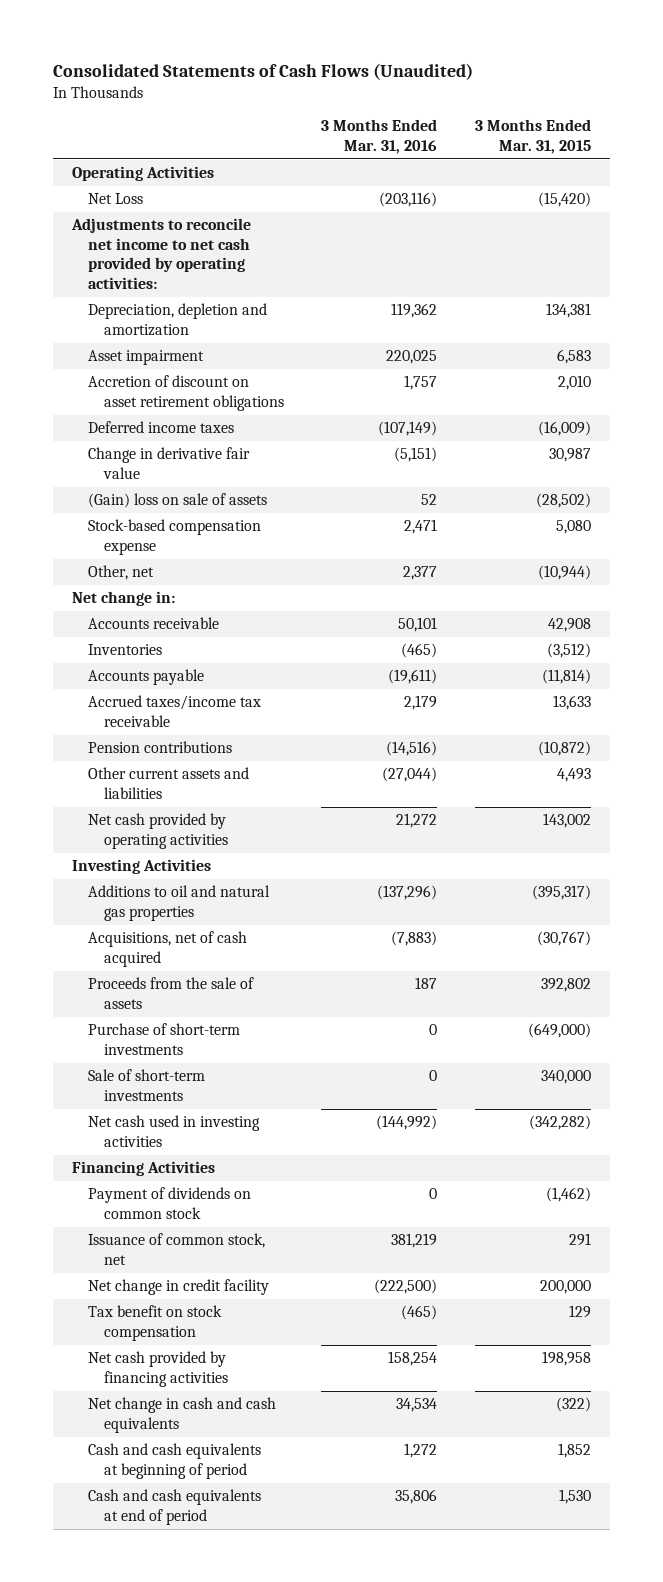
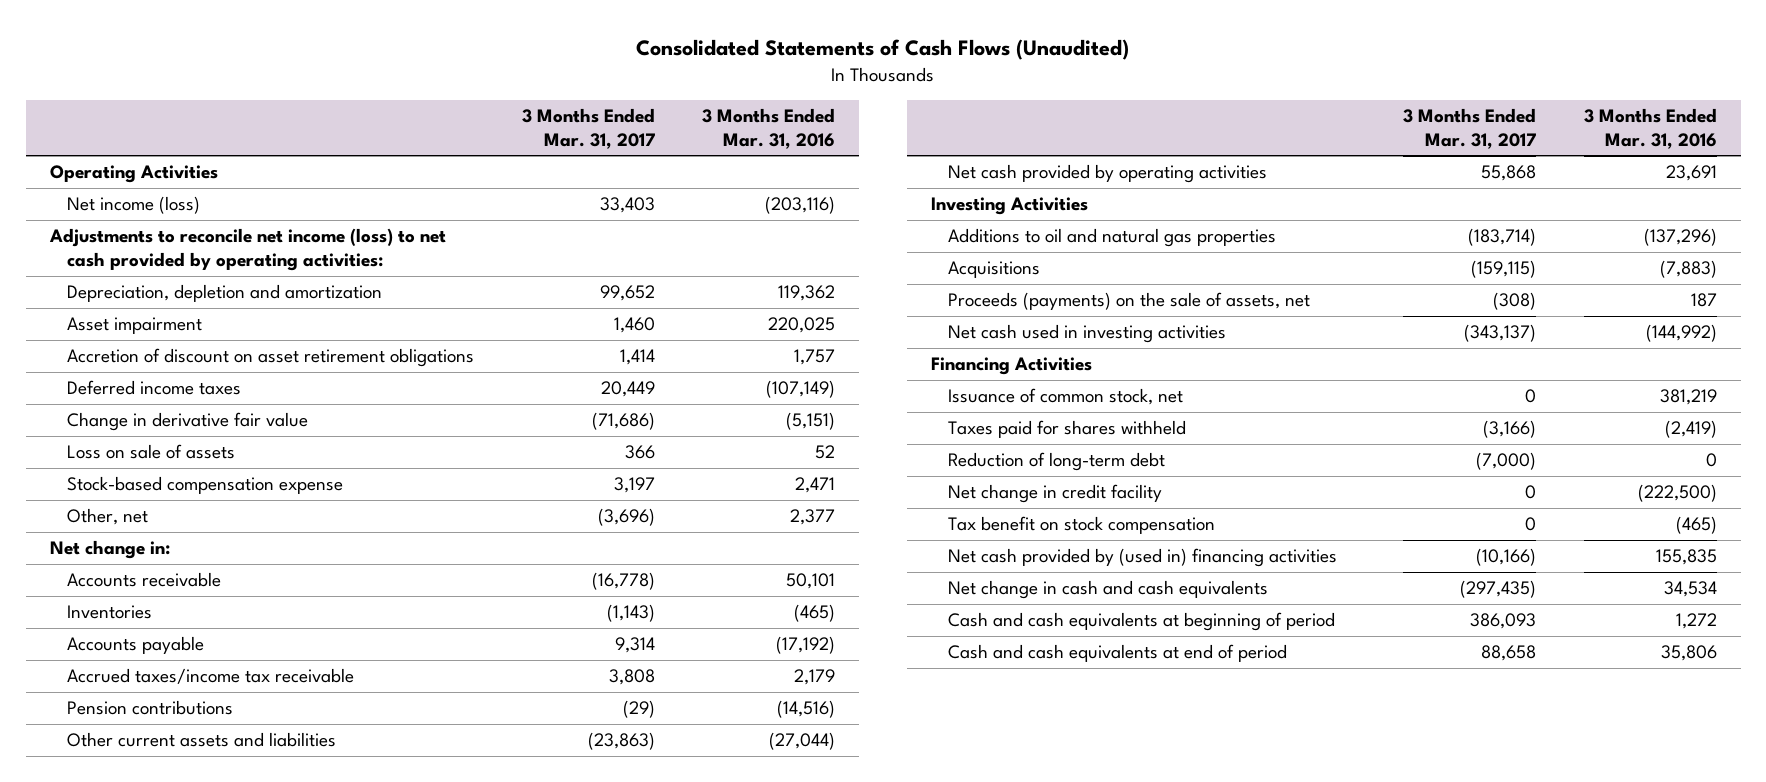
[475,119,592,154] 3 Months Ended Mar. 31, 2015 -> none
none -> [521,107,655,149] 3 Months Ended Mar. 31, 2017
[87,193,143,205] Net Loss -> [66,196,200,215] Net income (loss)
[70,218,251,289] Adjustments to reconcile net income to net cash provided by operating activities: -> [48,228,446,272] Adjustments to reconcile net income (loss) to net cash provided by operating activities:
[87,493,267,509] (Gain) loss on sale of assets -> [66,444,235,460] Loss on sale of assets
[388,669,438,685] (19,611) -> [776,636,836,655] (17,192)
[396,813,438,829] 21,272 -> [1665,165,1717,182] 23,691
[87,1023,240,1055] Purchase of short-term investments -> none
[87,1069,205,1101] Sale of short-term investments -> none
[87,931,247,967] Acquisitions, net of cash acquired -> [947,261,1040,279] Acquisitions
[87,977,254,1009] Proceeds from the sale of assets -> [947,292,1310,311] Proceeds (payments) on the sale of assets, net
[87,1187,251,1219] Payment of dividends on common stock -> none
none -> [947,420,1186,439] Taxes paid for shares withheld
none -> [947,452,1165,472] Reduction of long-term debt
[87,1351,228,1387] Net cash provided by financing activities -> [947,548,1337,568] Net cash provided by (used in) financing activities
[388,1351,438,1367] 158,254 -> [1655,549,1717,566] 155,835

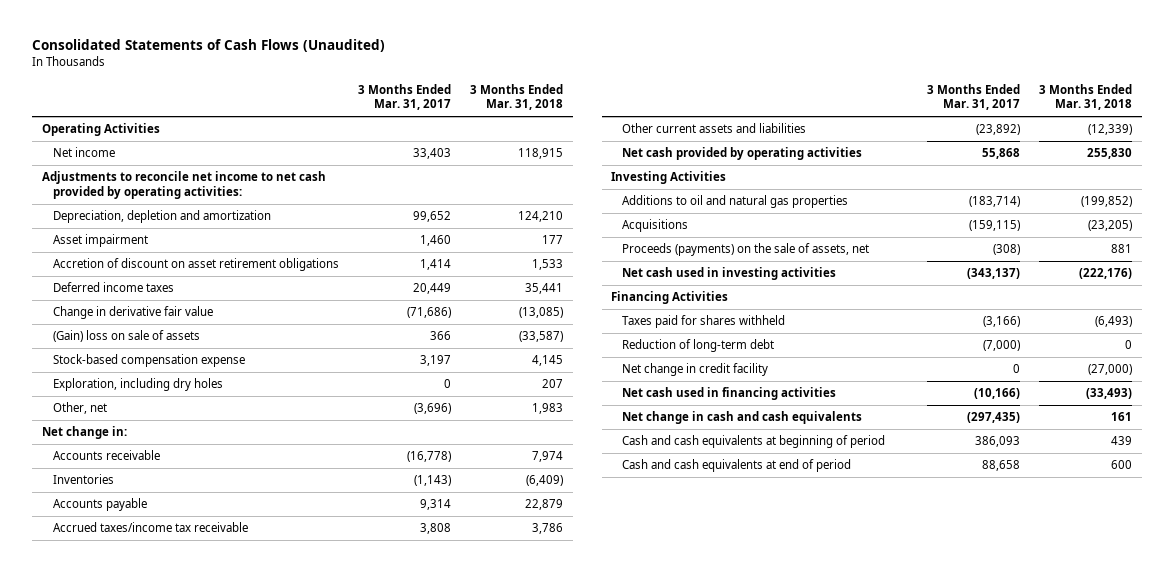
[702,107,836,149] 3 Months Ended Mar. 31, 2016 -> none
none -> [470,83,564,111] 3 Months Ended Mar. 31, 2018
[66,196,200,215] Net income (loss) -> [52,147,115,158] Net income
[48,228,446,272] Adjustments to reconcile net income (loss) to net cash provided by operating activities: -> [41,171,326,199] Adjustments to reconcile net income to net cash provided by operating activities:
[66,444,235,460] Loss on sale of assets -> [52,330,200,343] (Gain) loss on sale of assets
none -> [52,378,223,392] Exploration, including dry holes
[66,700,233,716] Pension contributions -> none
[587,732,655,751] (23,863) -> [976,124,1021,136] (23,892)
[947,388,1183,406] Issuance of common stock, net -> none
[947,516,1215,535] Tax benefit on stock compensation -> none
[947,548,1337,568] Net cash provided by (used in) financing activities -> [621,387,836,401] Net cash used in financing activities

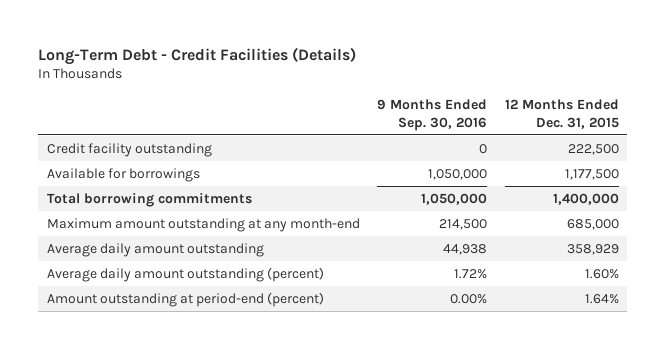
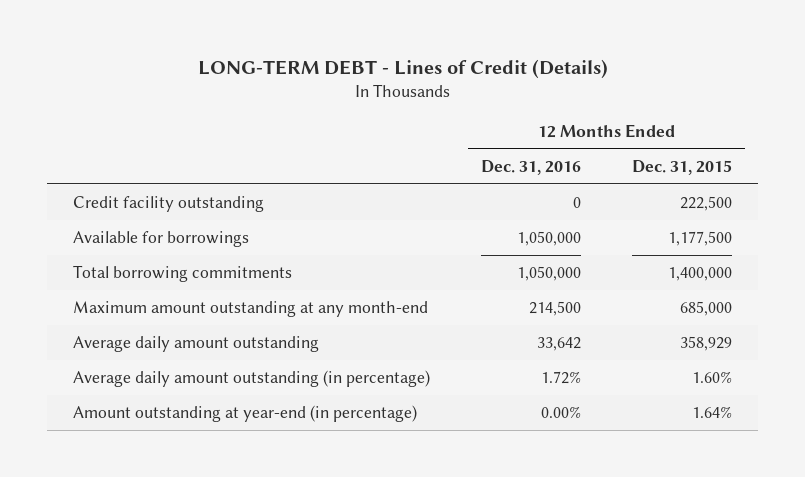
[38,46,357,65] Long-Term Debt - Credit Facilities (Details) -> [197,58,608,79] LONG-TERM DEBT - Lines of Credit (Details)
[377,99,488,131] 9 Months Ended Sep. 30, 2016 -> none
none -> [481,159,582,175] Dec. 31, 2016
[46,266,324,282] Average daily amount outstanding (percent) -> [72,369,430,387] Average daily amount outstanding (in percentage)
[46,291,324,307] Amount outstanding at period-end (percent) -> [72,404,417,422] Amount outstanding at year-end (in percentage)

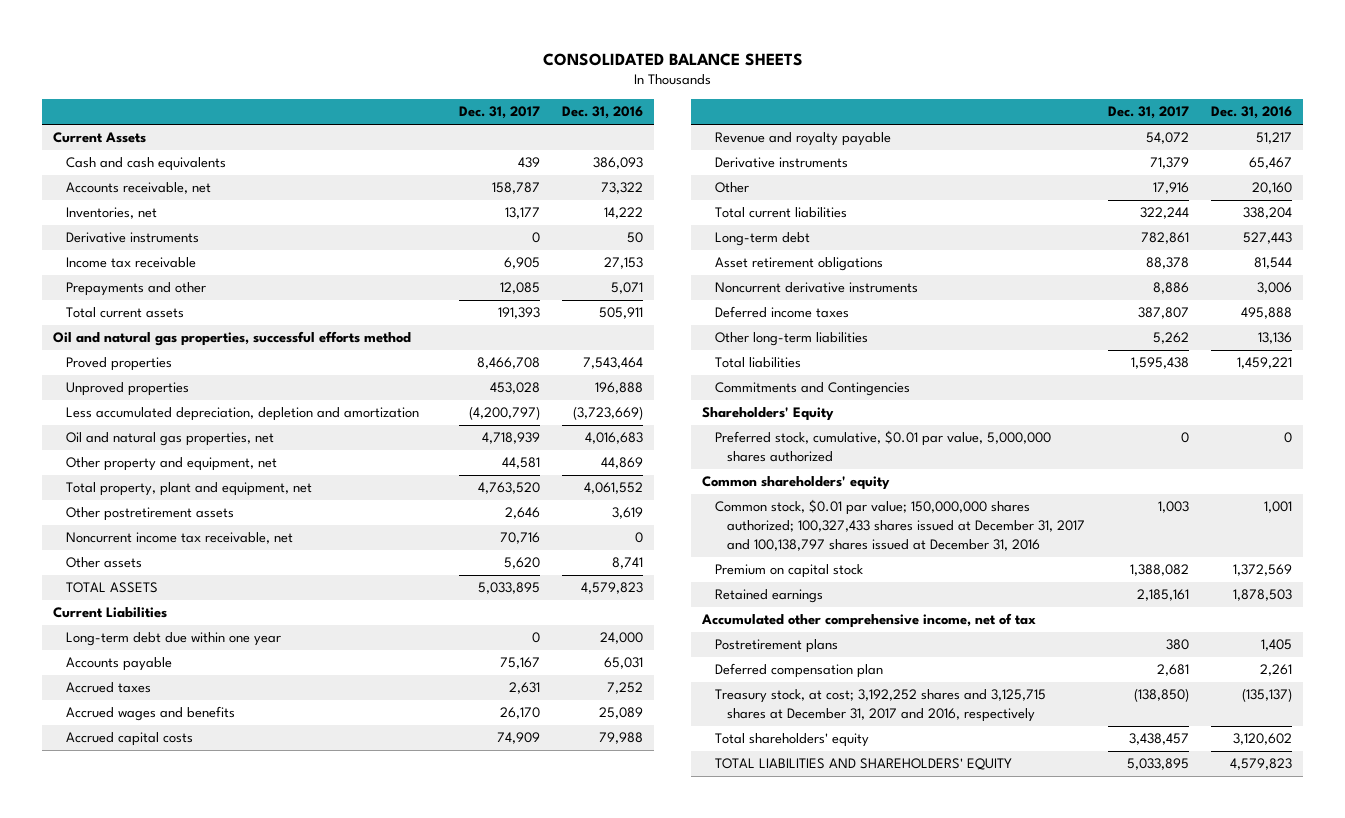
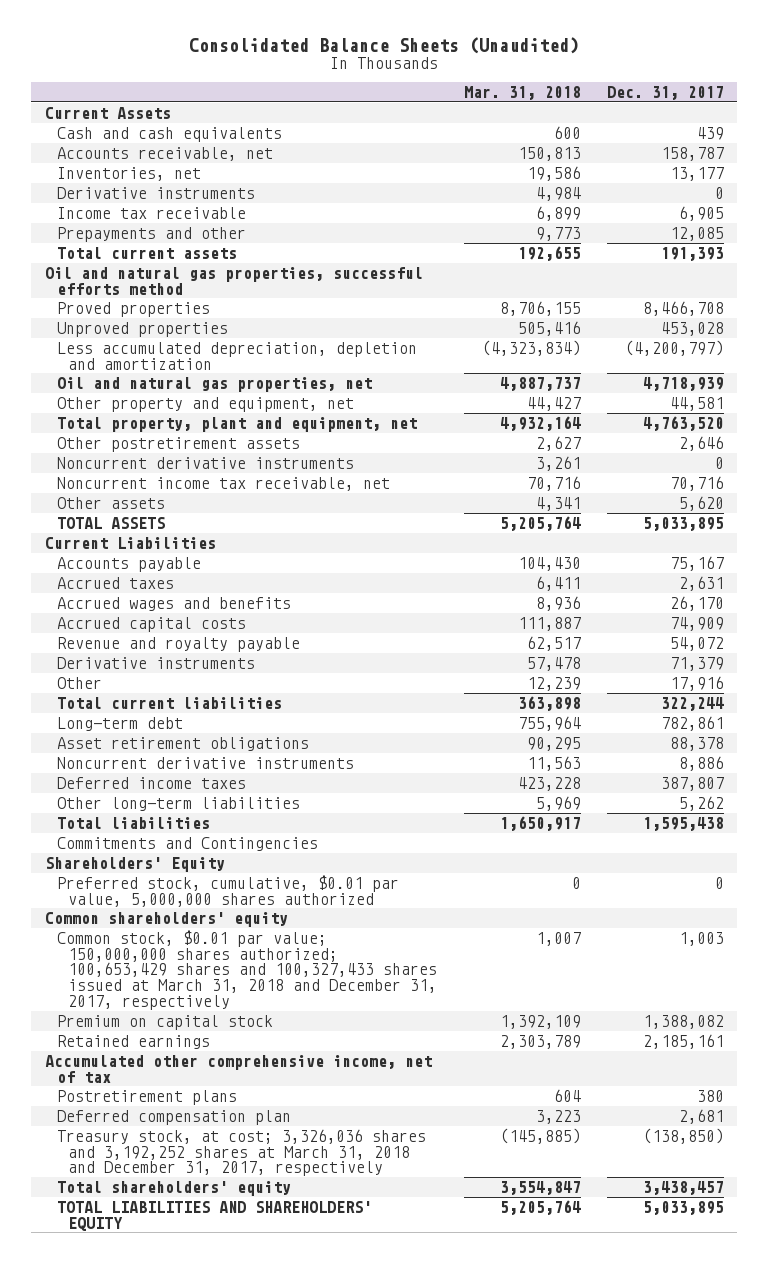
[542,52,803,66] CONSOLIDATED BALANCE SHEETS -> [189,36,580,54] Consolidated Balance Sheets (Unaudited)
[562,106,644,120] Dec. 31, 2016 -> none
none -> [463,86,581,101] Mar. 31, 2018
none -> [56,456,354,469] Noncurrent derivative instruments
[65,632,281,647] Long-term debt due within one year -> none
[714,499,1086,552] Common stock, $0.01 par value; 150,000,000 shares authorized; 100,327,433 shares issued at December 31, 2017 and 100,138,797 shares issued at December 31, 2016 -> [56,929,438,1010] Common stock, $0.01 par value; 150,000,000 shares authorized; 100,653,429 shares and 100,327,433 shares issued at March 31, 2018 and December 31, 2017, respectively
[714,689,1046,723] Treasury stock, at cost; 3,192,252 shares and 3,125,715 shares at December 31, 2017 and 2016, respectively -> [56,1128,426,1177] Treasury stock, at cost; 3,326,036 shares and 3,192,252 shares at March 31, 2018 and December 31, 2017, respectively

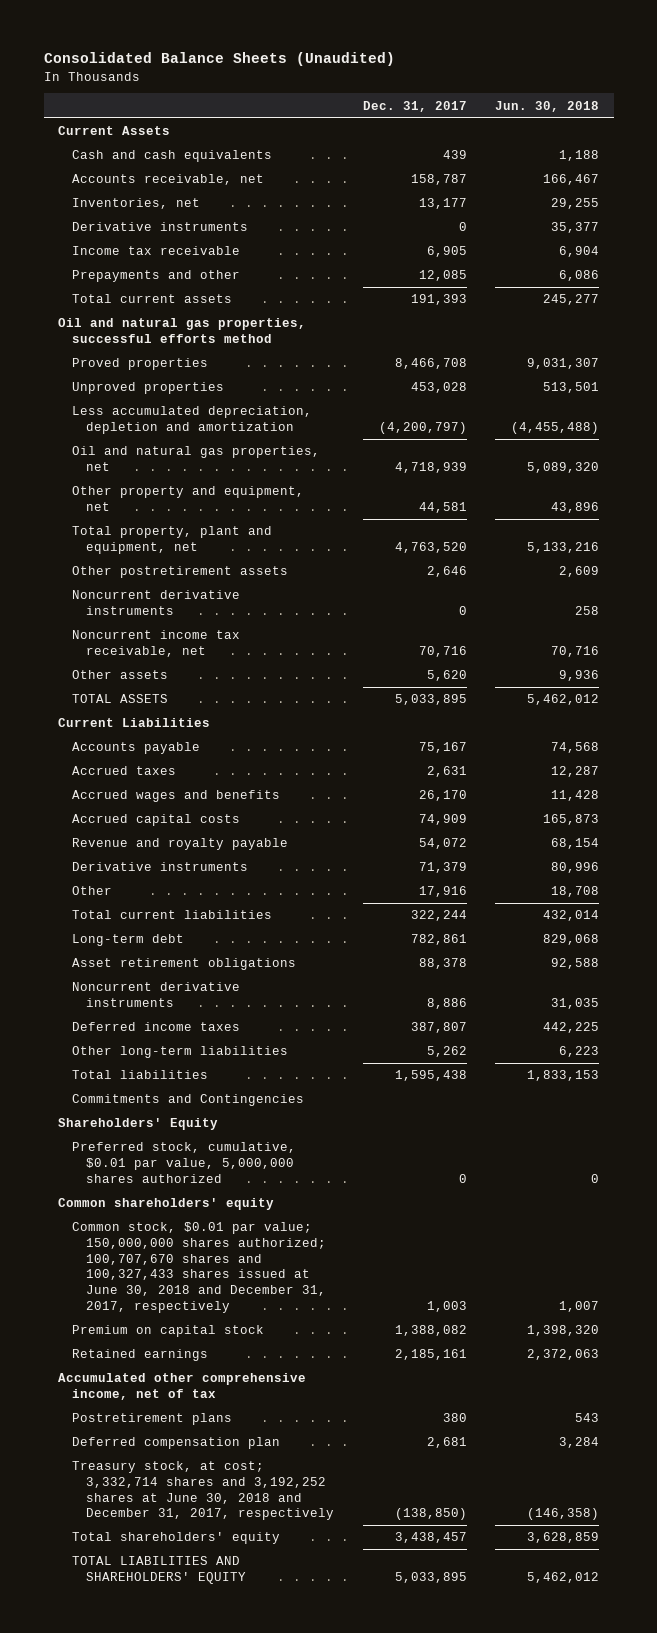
[463,86,581,101] Mar. 31, 2018 -> none
none -> [495,100,600,112] Jun. 30, 2018
[56,929,438,1010] Common stock, $0.01 par value; 150,000,000 shares authorized; 100,653,429 shares and 100,327,433 shares issued at March 31, 2018 and December 31, 2017, respectively -> [72,1222,327,1313] Common stock, $0.01 par value; 150,000,000 shares authorized; 100,707,670 shares and 100,327,433 shares issued at June 30, 2018 and December 31, 2017, respectively
[56,1128,426,1177] Treasury stock, at cost; 3,326,036 shares and 3,192,252 shares at March 31, 2018 and December 31, 2017, respectively -> [72,1461,335,1521] Treasury stock, at cost; 3,332,714 shares and 3,192,252 shares at June 30, 2018 and December 31, 2017, respectively

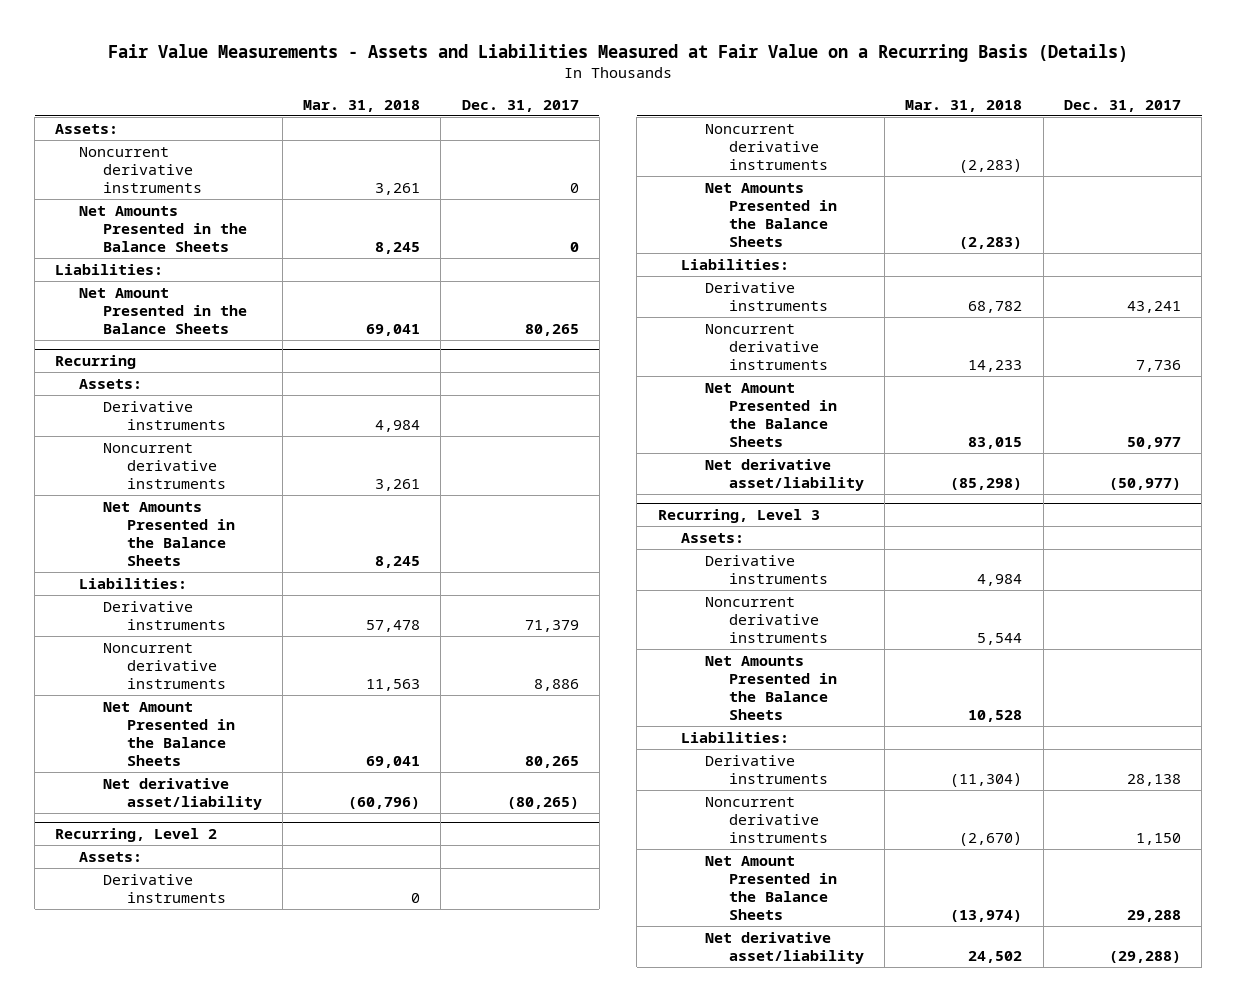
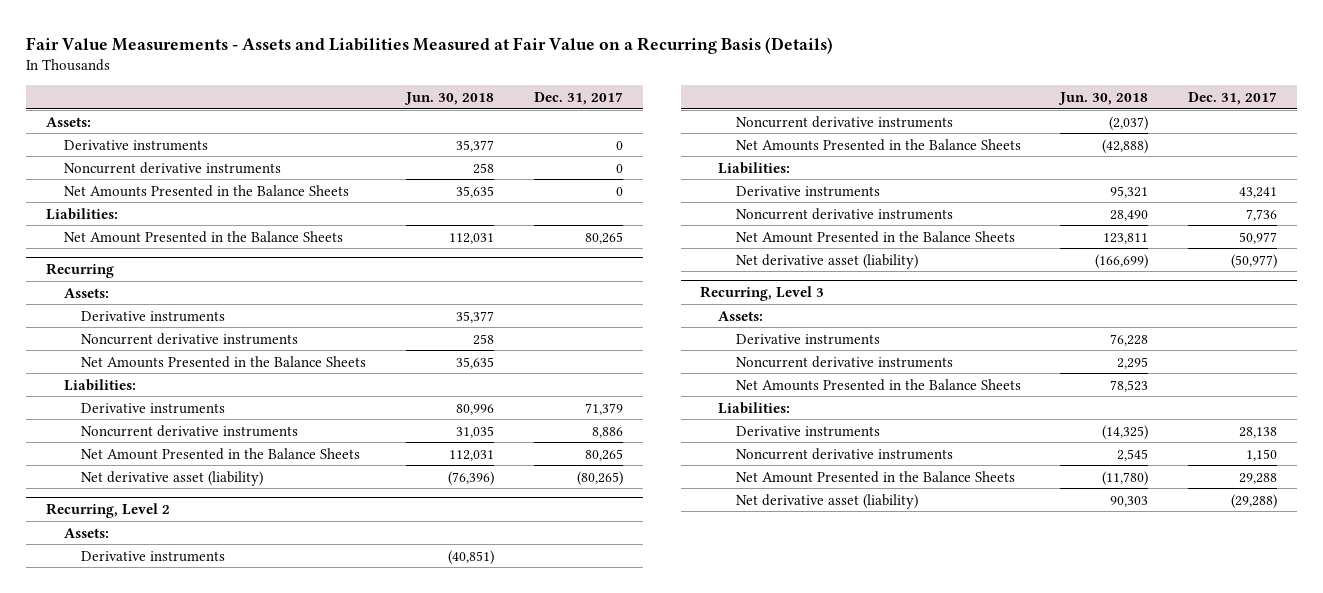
[303,99,421,112] Mar. 31, 2018 -> none
none -> [404,92,495,106] Jun. 30, 2018
none -> [63,139,208,151] Derivative instruments
[102,777,262,810] Net derivative asset/liability -> [81,470,264,486] Net derivative asset (liability)
[705,458,864,491] Net derivative asset/liability -> [735,253,918,269] Net derivative asset (liability)
[705,931,864,964] Net derivative asset/liability -> [735,493,918,509] Net derivative asset (liability)

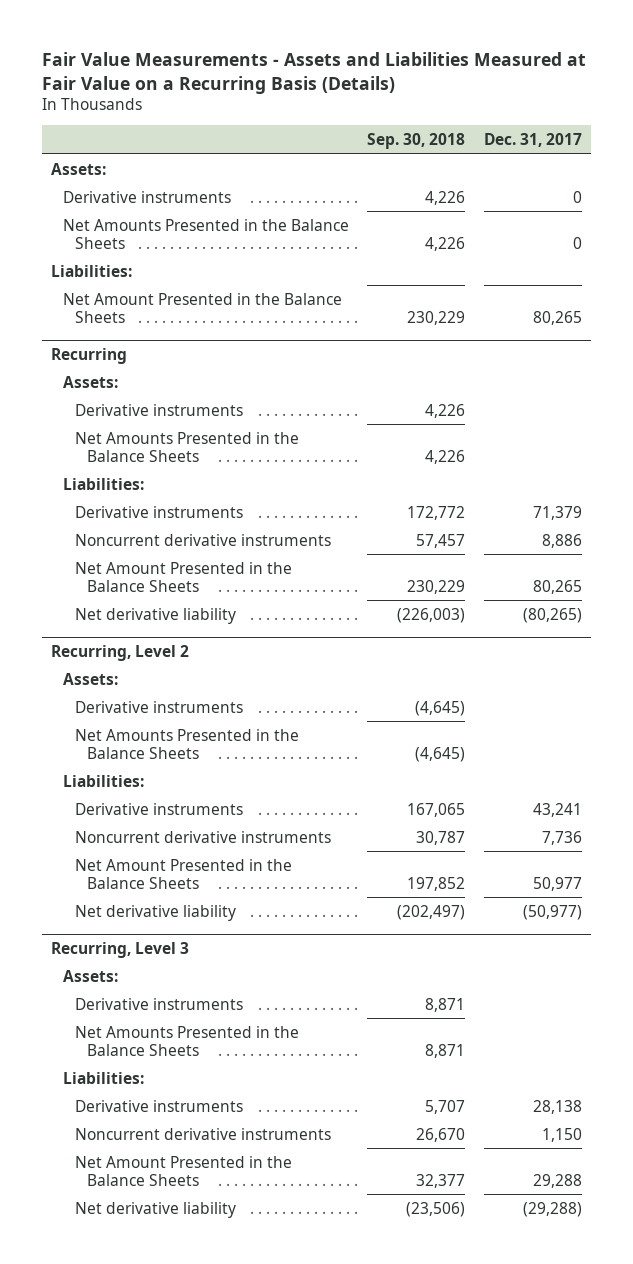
[404,92,495,106] Jun. 30, 2018 -> none
none -> [367,133,466,150] Sep. 30, 2018
[63,161,281,174] Noncurrent derivative instruments -> none
[81,332,299,345] Noncurrent derivative instruments -> none
[81,470,264,486] Net derivative asset (liability) -> [74,607,236,624] Net derivative liability
[735,115,953,128] Noncurrent derivative instruments -> none
[735,253,918,269] Net derivative asset (liability) -> [74,904,236,921] Net derivative liability
[735,355,953,368] Noncurrent derivative instruments -> none
[735,493,918,509] Net derivative asset (liability) -> [74,1201,236,1218] Net derivative liability

